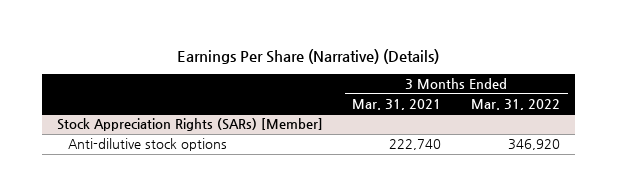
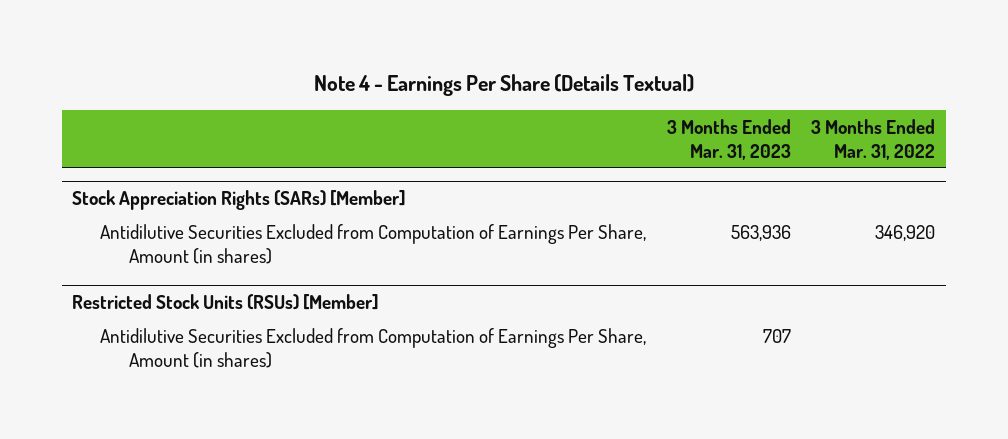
[177,49,440,65] Earnings Per Share (Narrative) (Details) -> [313,74,694,97] Note 4 - Earnings Per Share (Details Textual)
[352,98,442,110] Mar. 31, 2021 -> none
none -> [666,118,791,160] 3 Months Ended Mar. 31, 2023
[68,138,228,152] Anti-dilutive stock options -> [100,223,647,265] Antidilutive Securities Excluded from Computation of Earnings Per Share, Amount (in shares)
none -> [72,293,380,310] Restricted Stock Units (RSUs) [Member]
none -> [100,327,647,369] Antidilutive Securities Excluded from Computation of Earnings Per Share, Amount (in shares)

